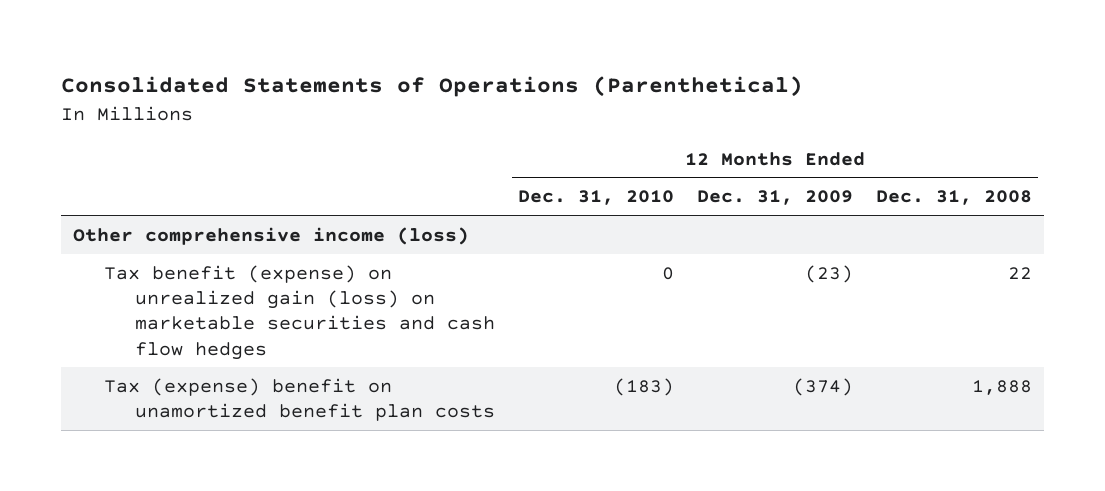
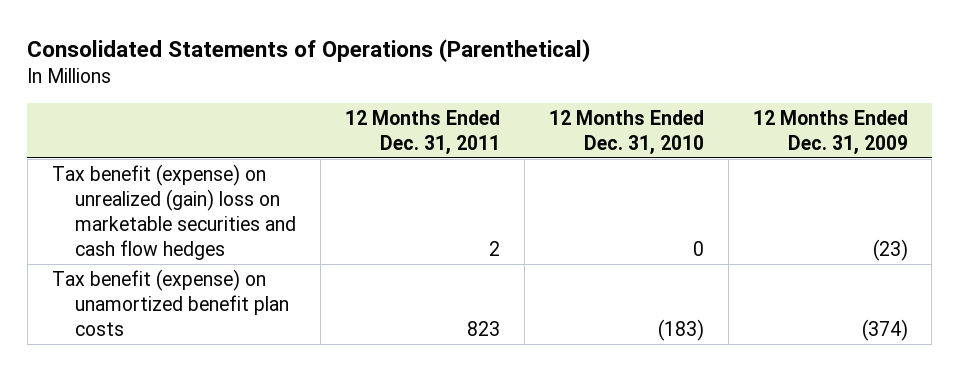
[876,190,1033,206] Dec. 31, 2008 -> none
none -> [345,109,501,155] 12 Months Ended Dec. 31, 2011
[72,226,469,245] Other comprehensive income (loss) -> none
[103,264,495,360] Tax benefit (expense) on unrealized gain (loss) on marketable securities and cash flow hedges -> [51,163,297,260] Tax benefit (expense) on unrealized (gain) loss on marketable securities and cash flow hedges
[103,377,495,422] Tax (expense) benefit on unamortized benefit plan costs -> [51,268,290,336] Tax benefit (expense) on unamortized benefit plan costs

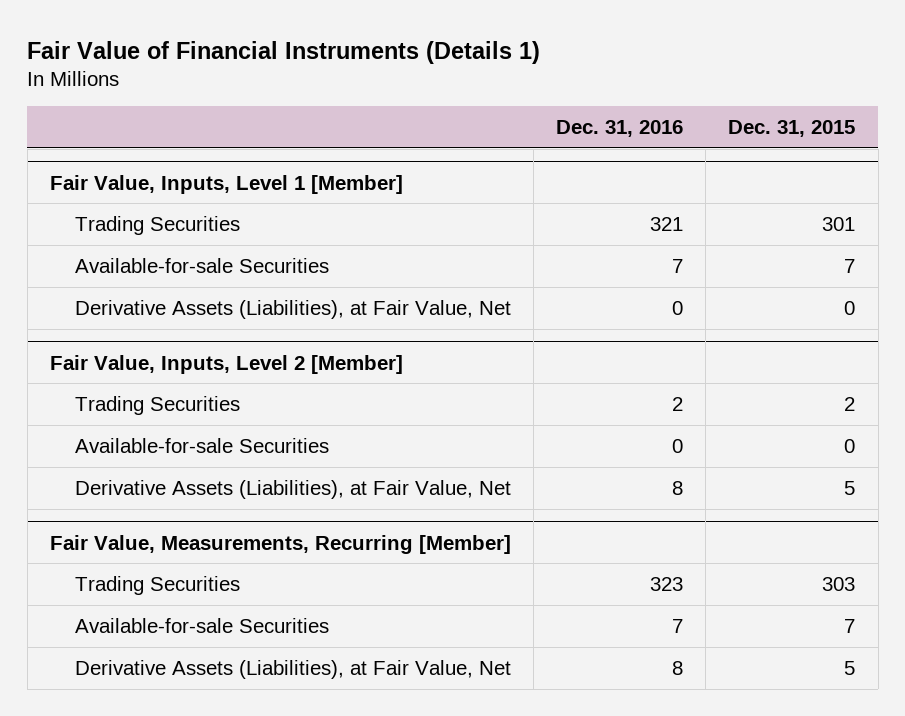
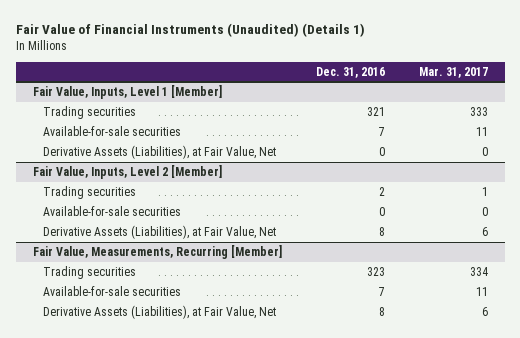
[27,40,541,64] Fair Value of Financial Instruments (Details 1) -> [15,22,365,37] Fair Value of Financial Instruments (Unaudited) (Details 1)
[728,120,856,138] Dec. 31, 2015 -> none
none -> [418,66,488,78] Mar. 31, 2017
[75,215,241,235] Trading Securities -> [42,106,136,120] Trading securities
[75,257,330,273] Available-for-sale Securities -> [42,126,181,137] Available-for-sale securities
[75,395,241,415] Trading Securities -> [42,186,136,200] Trading securities
[75,437,330,453] Available-for-sale Securities -> [42,206,181,217] Available-for-sale securities
[75,575,241,595] Trading Securities -> [42,266,136,280] Trading securities
[75,617,330,633] Available-for-sale Securities -> [42,286,181,297] Available-for-sale securities

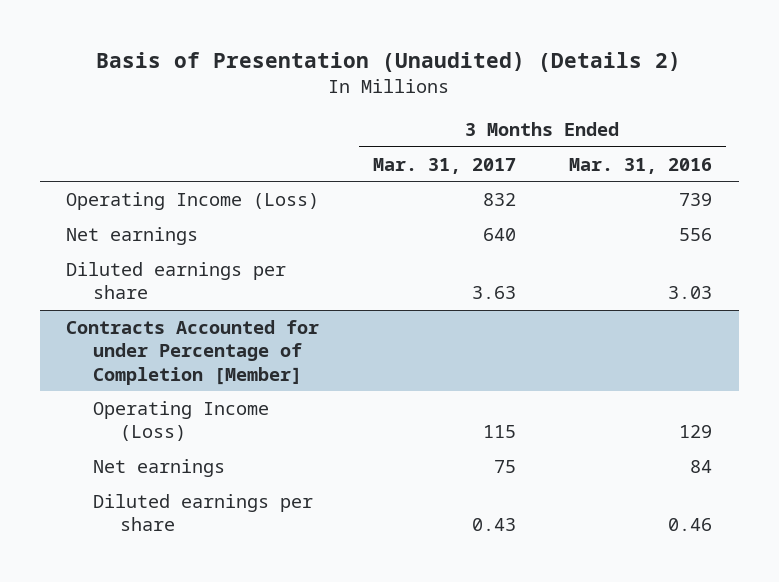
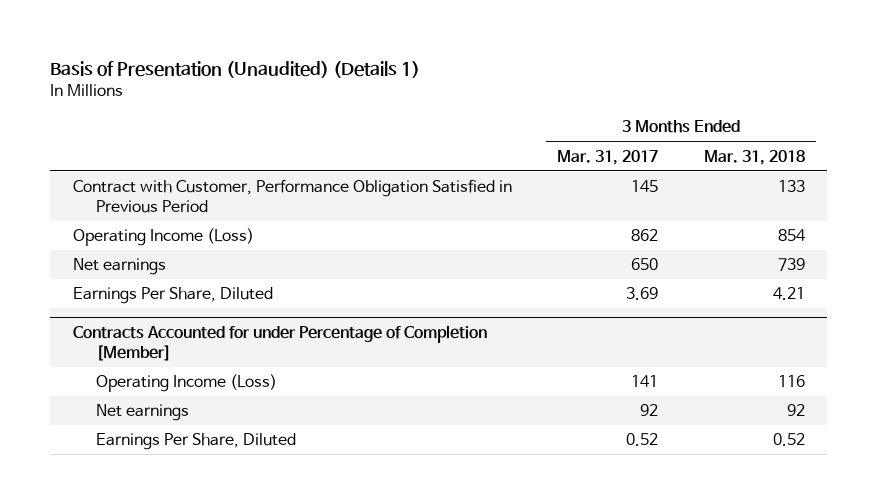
[96,52,682,73] Basis of Presentation (Unaudited) (Details 2) -> [50,60,421,78] Basis of Presentation (Unaudited) (Details 1)
[569,157,713,174] Mar. 31, 2016 -> none
none -> [703,149,805,165] Mar. 31, 2018
none -> [73,179,513,214] Contract with Customer, Performance Obligation Satisfied in Previous Period
[482,193,516,207] 832 -> [631,229,659,242] 862
[482,228,516,242] 640 -> [631,258,659,271] 650
[66,262,287,300] Diluted earnings per share -> [73,287,274,305] Earnings Per Share, Diluted
[471,286,516,300] 3.63 -> [626,287,659,301] 3.69
[482,425,516,439] 115 -> [631,375,659,388] 141
[493,460,516,474] 75 -> [640,404,659,417] 92
[93,494,314,532] Diluted earnings per share -> [96,433,297,451] Earnings Per Share, Diluted
[471,518,516,532] 0.43 -> [626,433,659,447] 0.52

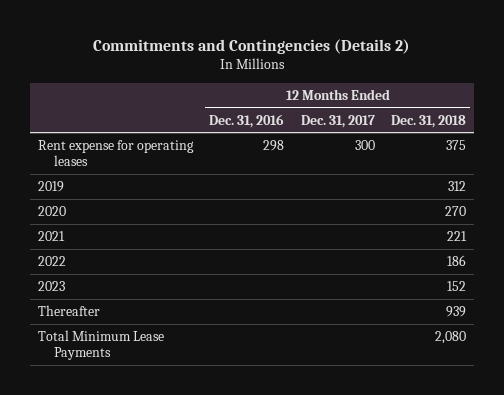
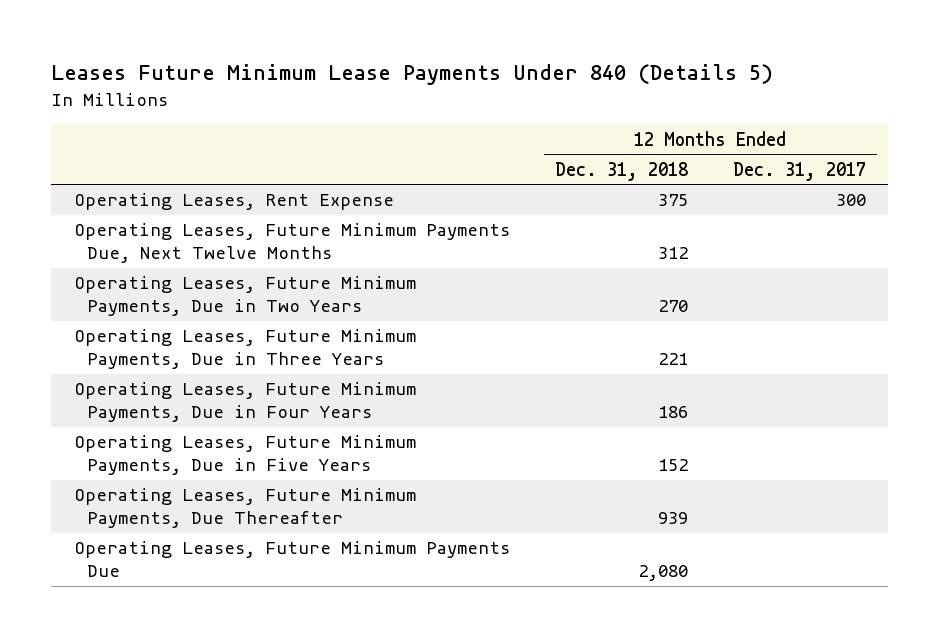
[92,38,410,54] Commitments and Contingencies (Details 2) -> [51,64,774,86] Leases Future Minimum Lease Payments Under 840 (Details 5)
[209,113,285,128] Dec. 31, 2016 -> none
[37,140,194,167] Rent expense for operating leases -> [73,193,394,211] Operating Leases, Rent Expense
[37,181,64,193] 2019 -> [73,223,510,264] Operating Leases, Future Minimum Payments Due, Next Twelve Months
[37,206,66,217] 2020 -> [73,276,416,317] Operating Leases, Future Minimum Payments, Due in Two Years
[37,231,65,242] 2021 -> [73,329,416,370] Operating Leases, Future Minimum Payments, Due in Three Years
[37,256,66,267] 2022 -> [73,382,416,423] Operating Leases, Future Minimum Payments, Due in Four Years
[37,281,65,292] 2023 -> [73,435,416,476] Operating Leases, Future Minimum Payments, Due in Five Years
[37,305,100,317] Thereafter -> [73,488,416,529] Operating Leases, Future Minimum Payments, Due Thereafter
[37,330,164,361] Total Minimum Lease Payments -> [73,541,510,578] Operating Leases, Future Minimum Payments Due

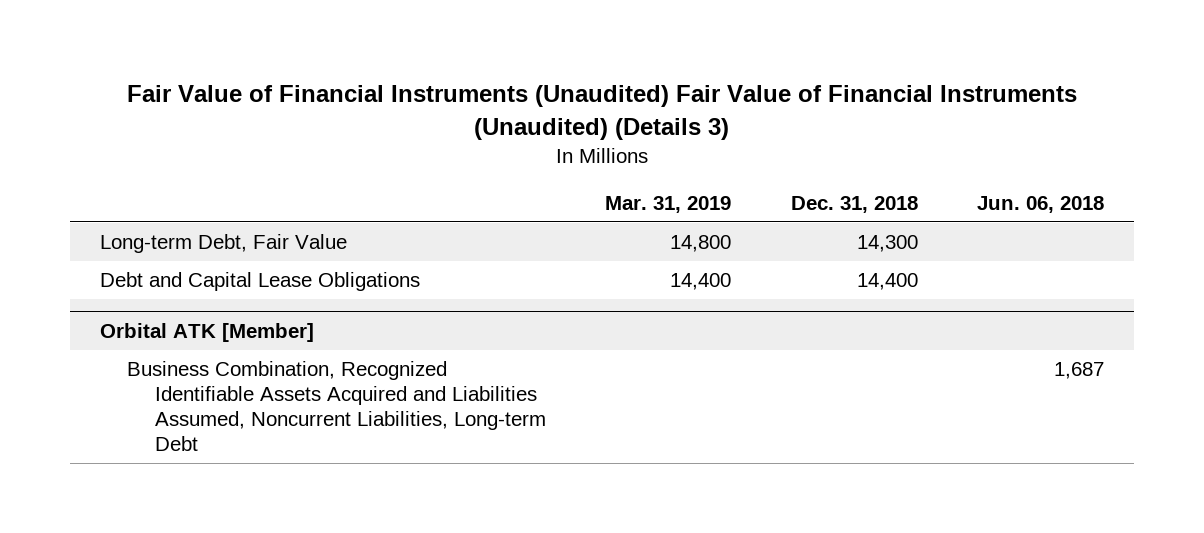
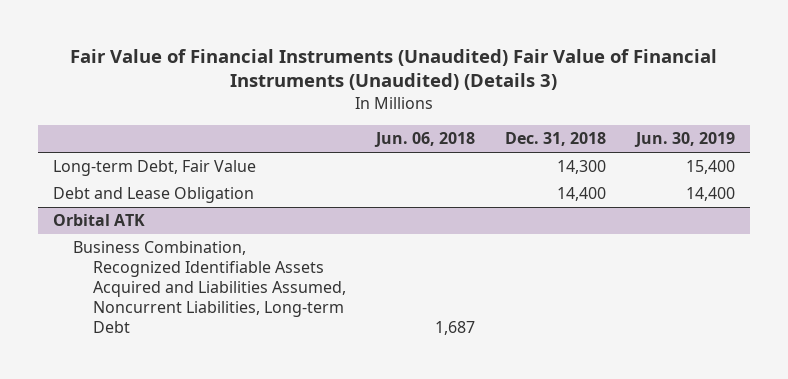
[605,195,732,213] Mar. 31, 2019 -> none
none -> [634,132,736,148] Jun. 30, 2019
[100,272,421,292] Debt and Capital Lease Obligations -> [52,187,254,204] Debt and Lease Obligation
[100,322,315,342] Orbital ATK [Member] -> [52,214,145,227] Orbital ATK

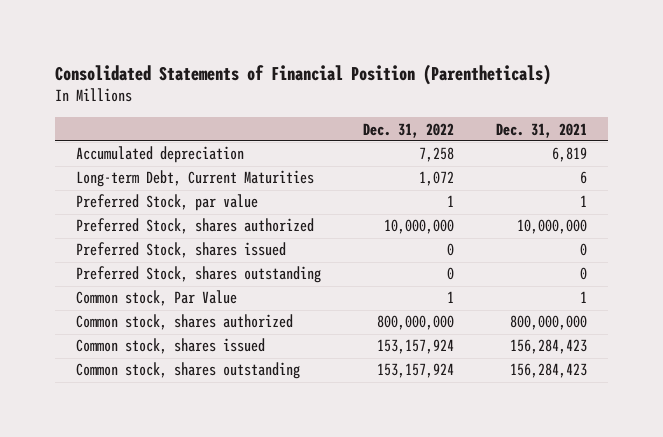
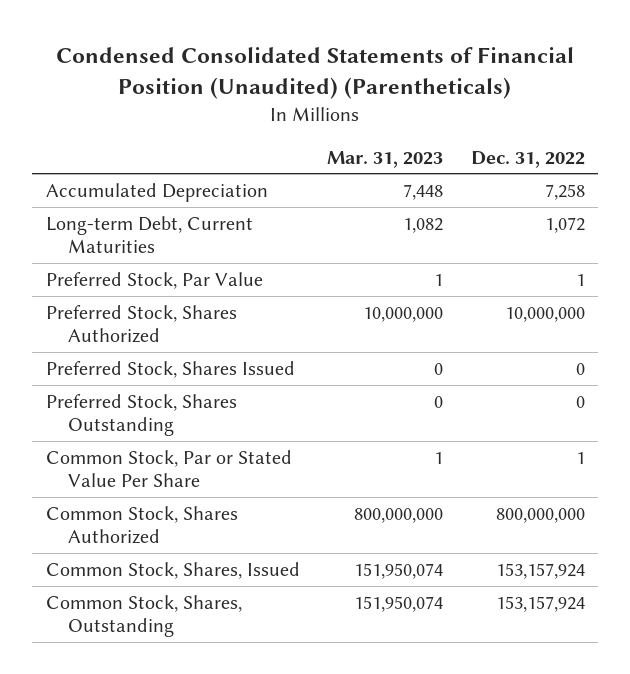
[54,63,551,85] Consolidated Statements of Financial Position (Parentheticals) -> [56,47,575,99] Condensed Consolidated Statements of Financial Position (Unaudited) (Parentheticals)
[495,122,587,138] Dec. 31, 2021 -> none
none -> [327,150,444,168] Mar. 31, 2023
[75,146,244,164] Accumulated depreciation -> [45,182,268,202] Accumulated Depreciation
[75,194,258,212] Preferred Stock, par value -> [45,271,263,289] Preferred Stock, Par Value
[75,218,314,235] Preferred Stock, shares authorized -> [45,304,237,343] Preferred Stock, Shares Authorized
[75,242,286,259] Preferred Stock, shares issued -> [45,360,295,378] Preferred Stock, Shares Issued
[75,266,321,284] Preferred Stock, shares outstanding -> [45,393,237,436] Preferred Stock, Shares Outstanding
[75,290,237,307] Common stock, Par Value -> [45,449,292,487] Common Stock, Par or Stated Value Per Share
[75,314,293,331] Common stock, shares authorized -> [45,505,238,544] Common Stock, Shares Authorized
[75,338,265,355] Common stock, shares issued -> [45,561,300,579] Common Stock, Shares, Issued
[75,362,300,380] Common stock, shares outstanding -> [45,594,242,637] Common Stock, Shares, Outstanding

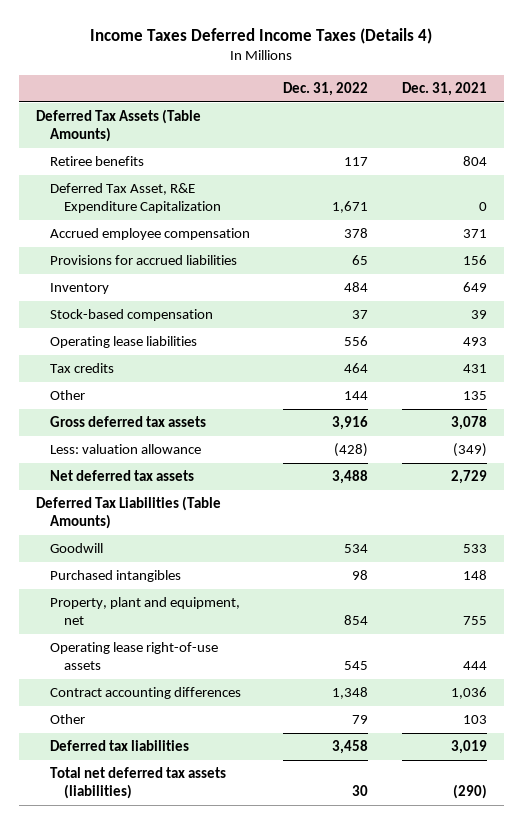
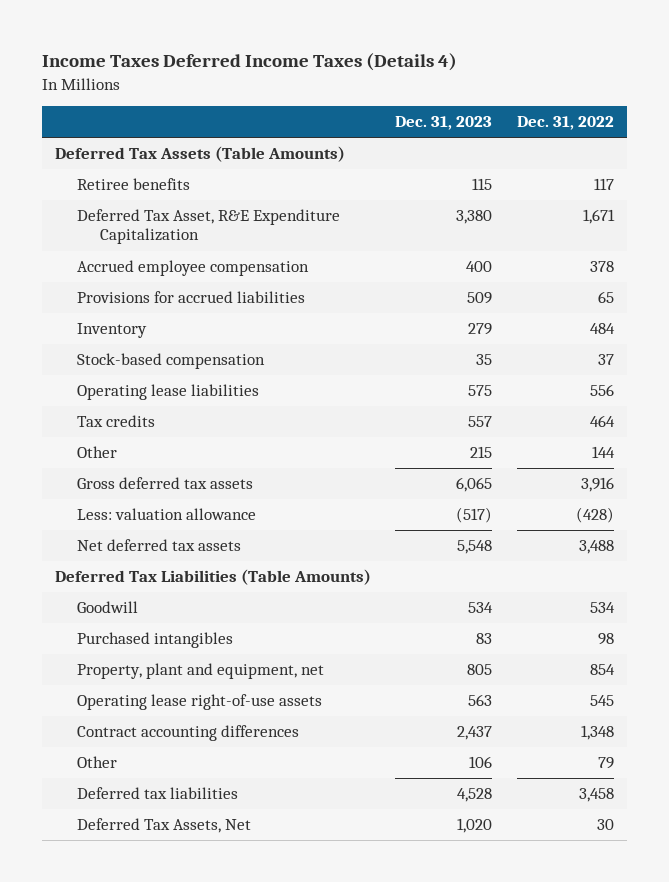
[401,81,487,96] Dec. 31, 2021 -> none
none -> [395,116,493,131] Dec. 31, 2023
[49,767,226,800] Total net deferred tax assets (liabilities) -> [77,818,252,834] Deferred Tax Assets, Net

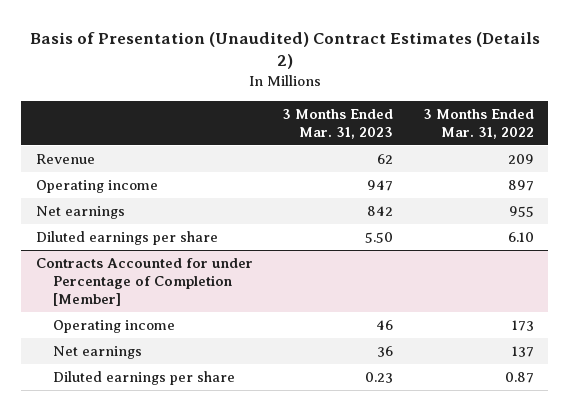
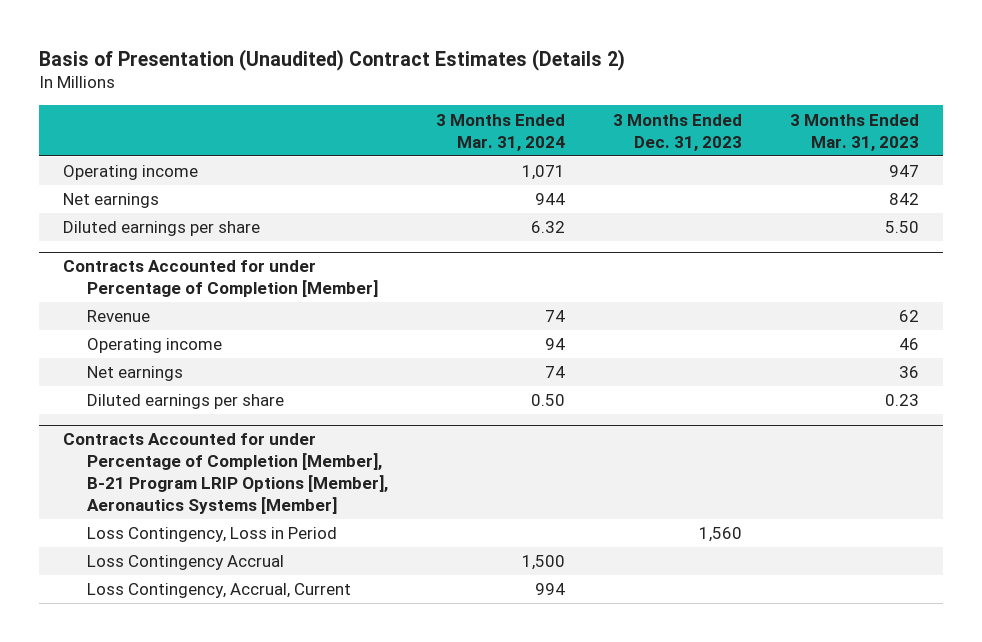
[422,108,534,139] 3 Months Ended Mar. 31, 2022 -> none
none -> [435,113,565,151] 3 Months Ended Mar. 31, 2024
none -> [612,113,742,151] 3 Months Ended Dec. 31, 2023
[35,153,95,164] Revenue -> none
none -> [86,310,150,323] Revenue
none -> [63,433,388,515] Contracts Accounted for under Percentage of Completion [Member], B-21 Program LRIP Options [Member], Aeronautics Systems [Member]
none -> [86,527,337,543] Loss Contingency, Loss in Period
none -> [86,555,284,571] Loss Contingency Accrual
none -> [86,583,351,599] Loss Contingency, Accrual, Current

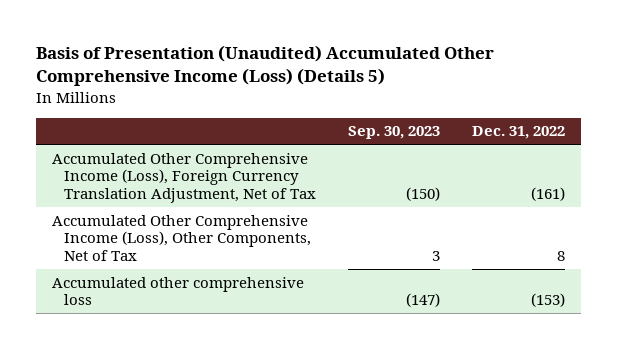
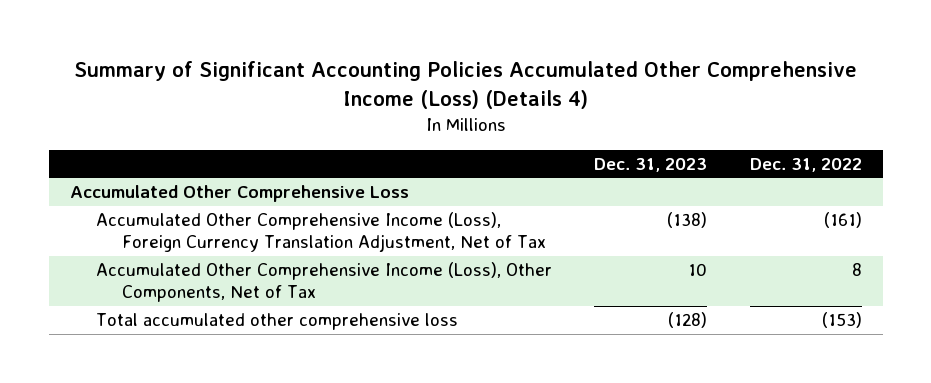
[35,45,494,87] Basis of Presentation (Unaudited) Accumulated Other Comprehensive Income (Loss) (Details 5) -> [73,61,857,110] Summary of Significant Accounting Policies Accumulated Other Comprehensive Income (Loss) (Details 4)
[348,126,441,140] Sep. 30, 2023 -> none
none -> [594,157,708,172] Dec. 31, 2023
none -> [69,185,409,203] Accumulated Other Comprehensive Loss
[51,276,304,306] Accumulated other comprehensive loss -> [95,313,458,331] Total accumulated other comprehensive loss

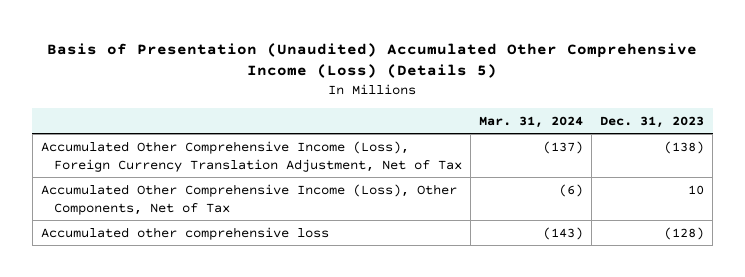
[73,61,857,110] Summary of Significant Accounting Policies Accumulated Other Comprehensive Income (Loss) (Details 4) -> [47,42,698,79] Basis of Presentation (Unaudited) Accumulated Other Comprehensive Income (Loss) (Details 5)
[749,157,862,172] Dec. 31, 2022 -> none
none -> [478,115,583,128] Mar. 31, 2024
[69,185,409,203] Accumulated Other Comprehensive Loss -> none
[95,313,458,331] Total accumulated other comprehensive loss -> [40,226,329,240] Accumulated other comprehensive loss

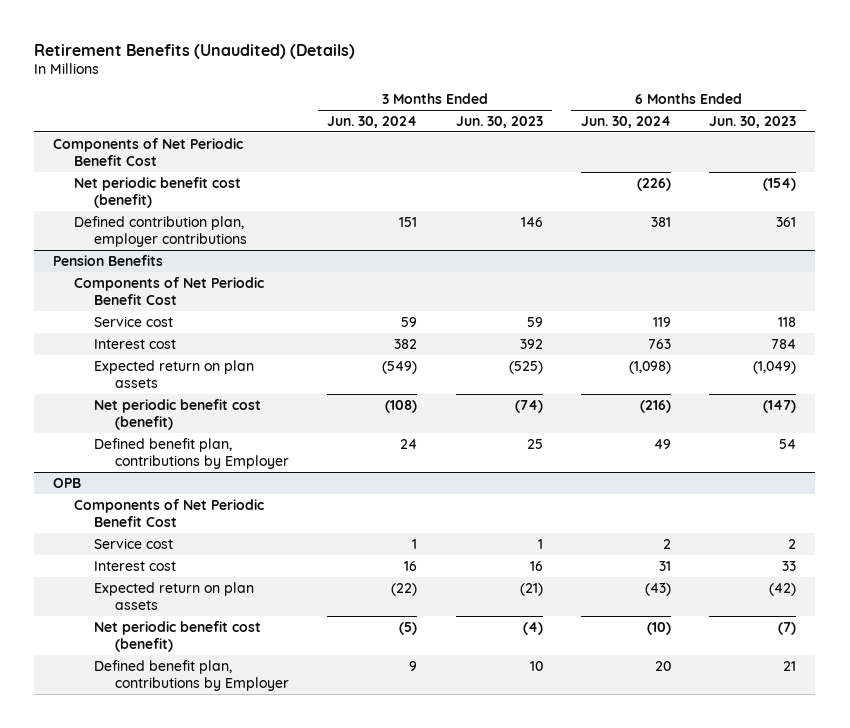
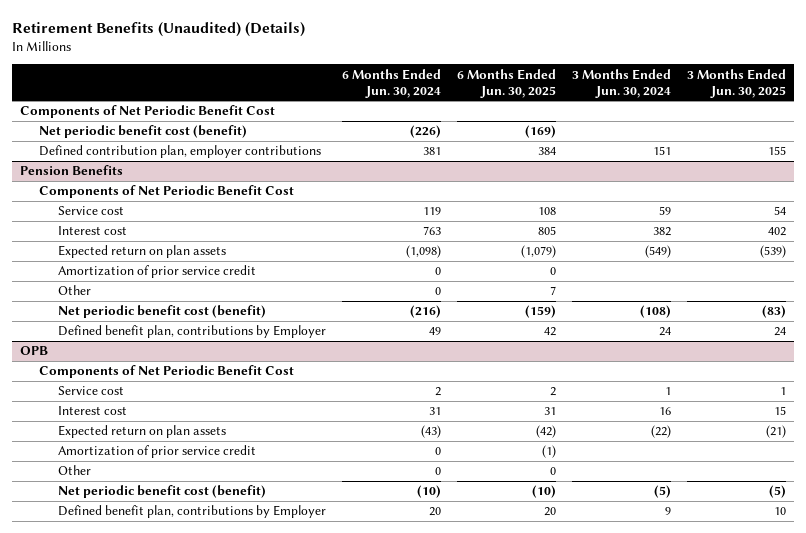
[455,115,543,128] Jun. 30, 2023 -> none
[709,115,797,128] Jun. 30, 2023 -> none
none -> [456,68,556,98] 6 Months Ended Jun. 30, 2025
none -> [686,68,786,98] 3 Months Ended Jun. 30, 2025
none -> [57,265,256,279] Amortization of prior service credit
none -> [57,285,91,296] Other
none -> [57,445,256,459] Amortization of prior service credit
none -> [57,465,91,476] Other

